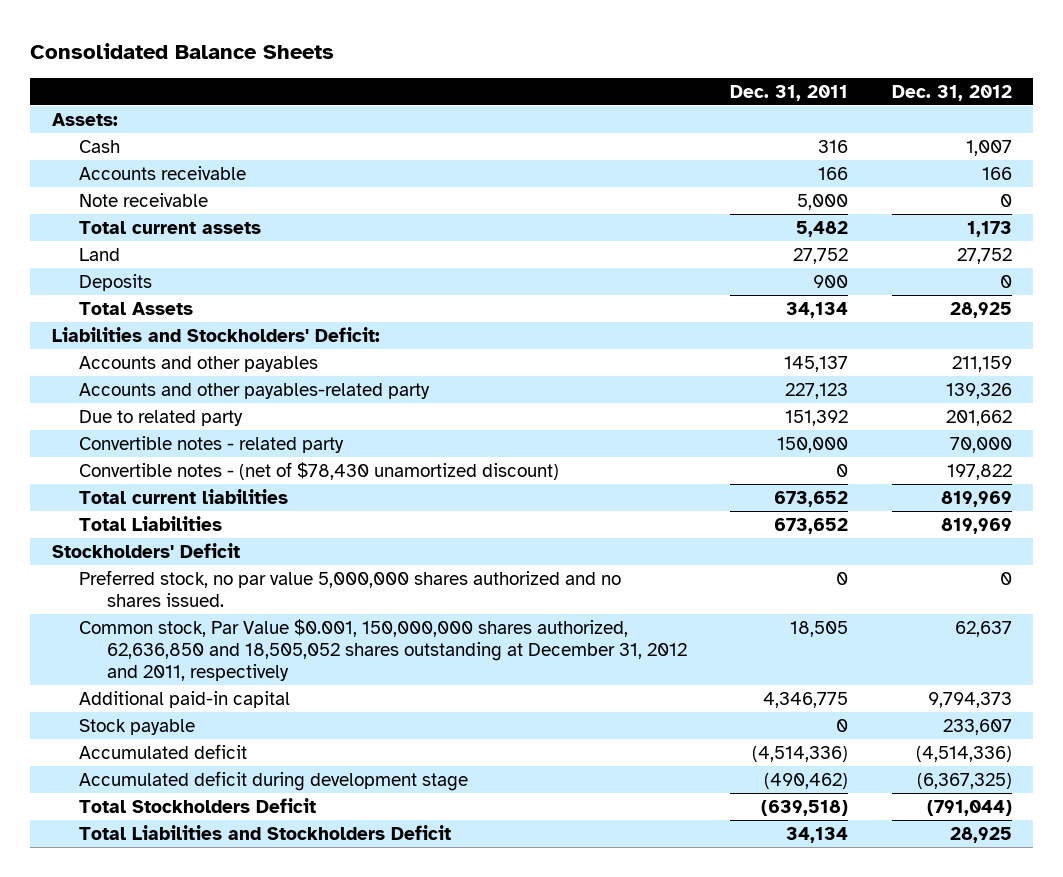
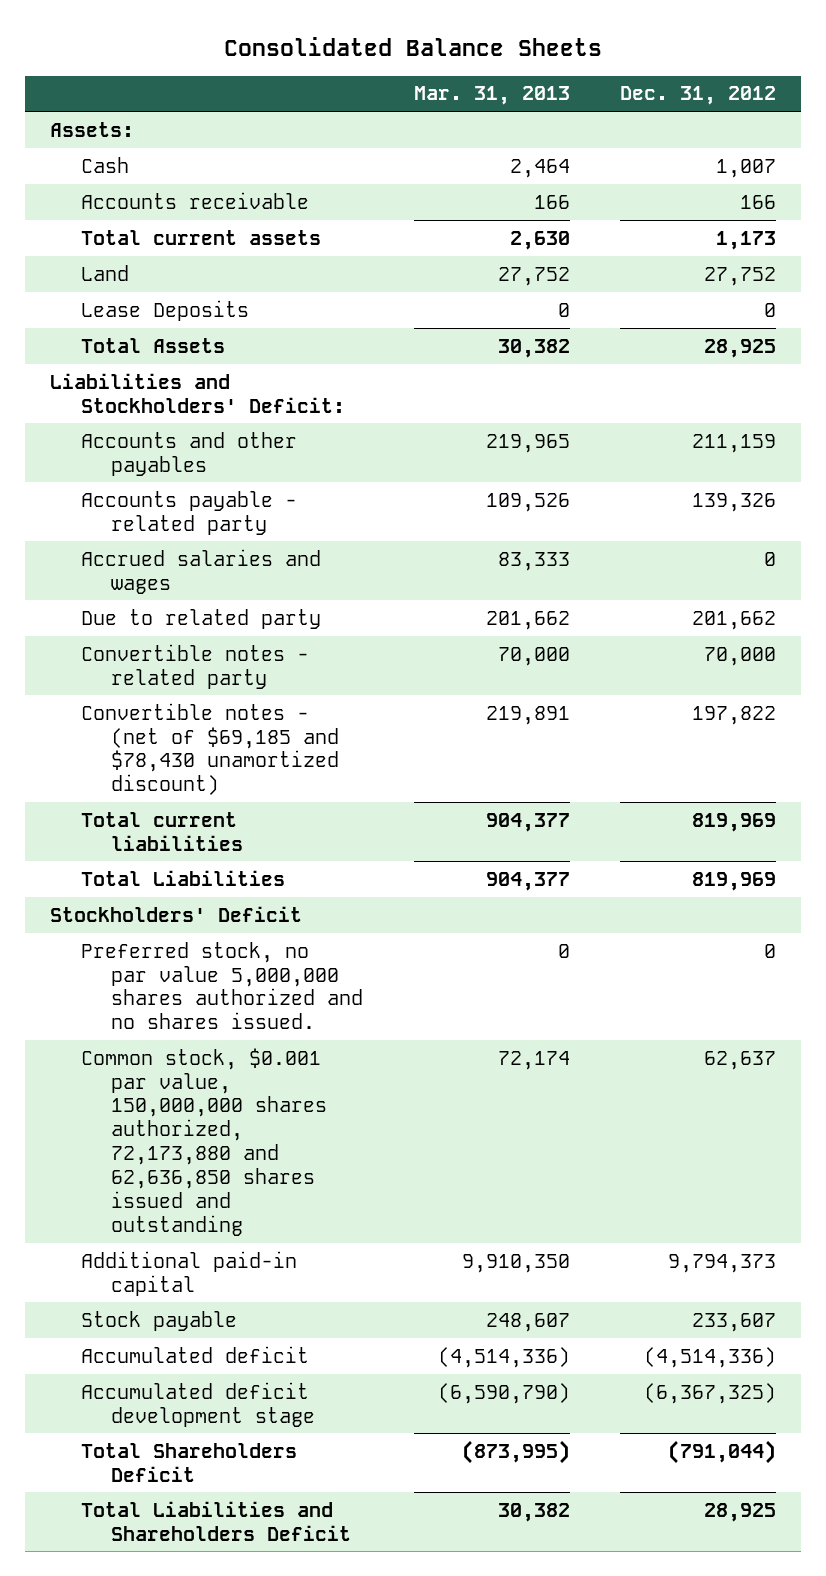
[730,84,849,101] Dec. 31, 2011 -> none
none -> [413,86,570,106] Mar. 31, 2013
[79,192,209,207] Note receivable -> none
[79,273,153,291] Deposits -> [80,299,249,321] Lease Deposits
[79,382,431,399] Accounts and other payables-related party -> [80,490,297,535] Accounts payable - related party
none -> [80,548,321,594] Accrued salaries and wages
[79,461,560,480] Convertible notes - (net of $78,430 unamortized discount) -> [80,702,340,796] Convertible notes - (net of $69,185 and $78,430 unamortized discount)
[79,618,687,681] Common stock, Par Value $0.001, 150,000,000 shares authorized, 62,636,850 and 18,505,052 shares outstanding at December 31, 2012 and 2011, respectively -> [80,1047,328,1236] Common stock, $0.001 par value, 150,000,000 shares authorized, 72,173,880 and 62,636,850 shares issued and outstanding
[79,770,469,791] Accumulated deficit during development stage -> [80,1381,316,1427] Accumulated deficit development stage
[79,797,317,813] Total Stockholders Deficit -> [80,1442,297,1482] Total Shareholders Deficit
[79,824,452,840] Total Liabilities and Stockholders Deficit -> [80,1500,352,1541] Total Liabilities and Shareholders Deficit

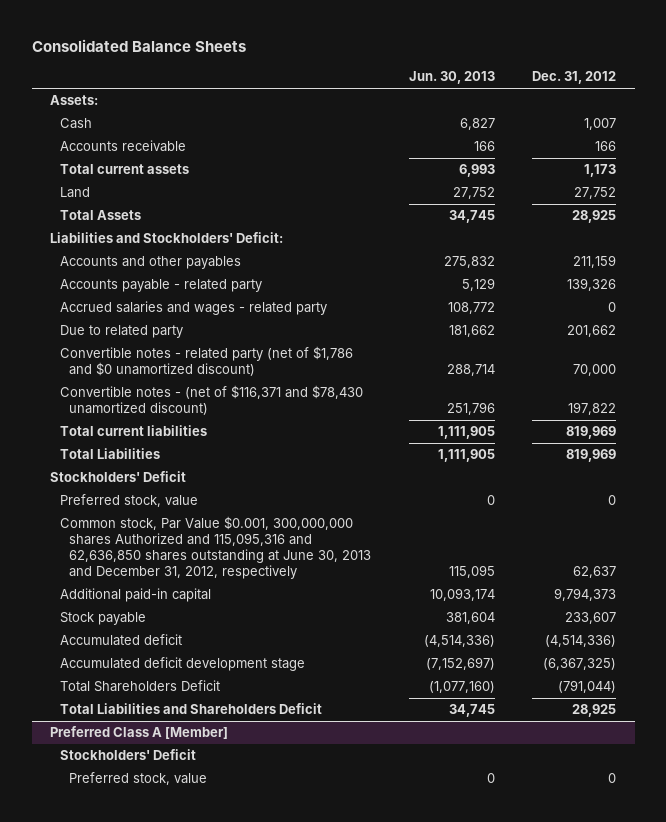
[413,86,570,106] Mar. 31, 2013 -> none
none -> [408,71,495,85] Jun. 30, 2013
[80,299,249,321] Lease Deposits -> none
[80,548,321,594] Accrued salaries and wages -> [59,301,327,316] Accrued salaries and wages - related party
[80,643,309,689] Convertible notes - related party -> none
none -> [59,346,353,377] Convertible notes - related party (net of $1,786 and $0 unamortized discount)
[80,702,340,796] Convertible notes - (net of $69,185 and $78,430 unamortized discount) -> [59,385,363,416] Convertible notes - (net of $116,371 and $78,430 unamortized discount)
[80,941,364,1030] Preferred stock, no par value 5,000,000 shares authorized and no shares issued. -> [59,494,198,508] Preferred stock, value
[80,1047,328,1236] Common stock, $0.001 par value, 150,000,000 shares authorized, 72,173,880 and 62,636,850 shares issued and outstanding -> [59,516,372,579] Common stock, Par Value $0.001, 300,000,000 shares Authorized and 115,095,316 and 62,636,850 shares outstanding at June 30, 2013 and December 31, 2012, respectively
none -> [50,726,229,740] Preferred Class A [Member]
none -> [59,749,196,761] Stockholders' Deficit
none -> [69,772,208,786] Preferred stock, value

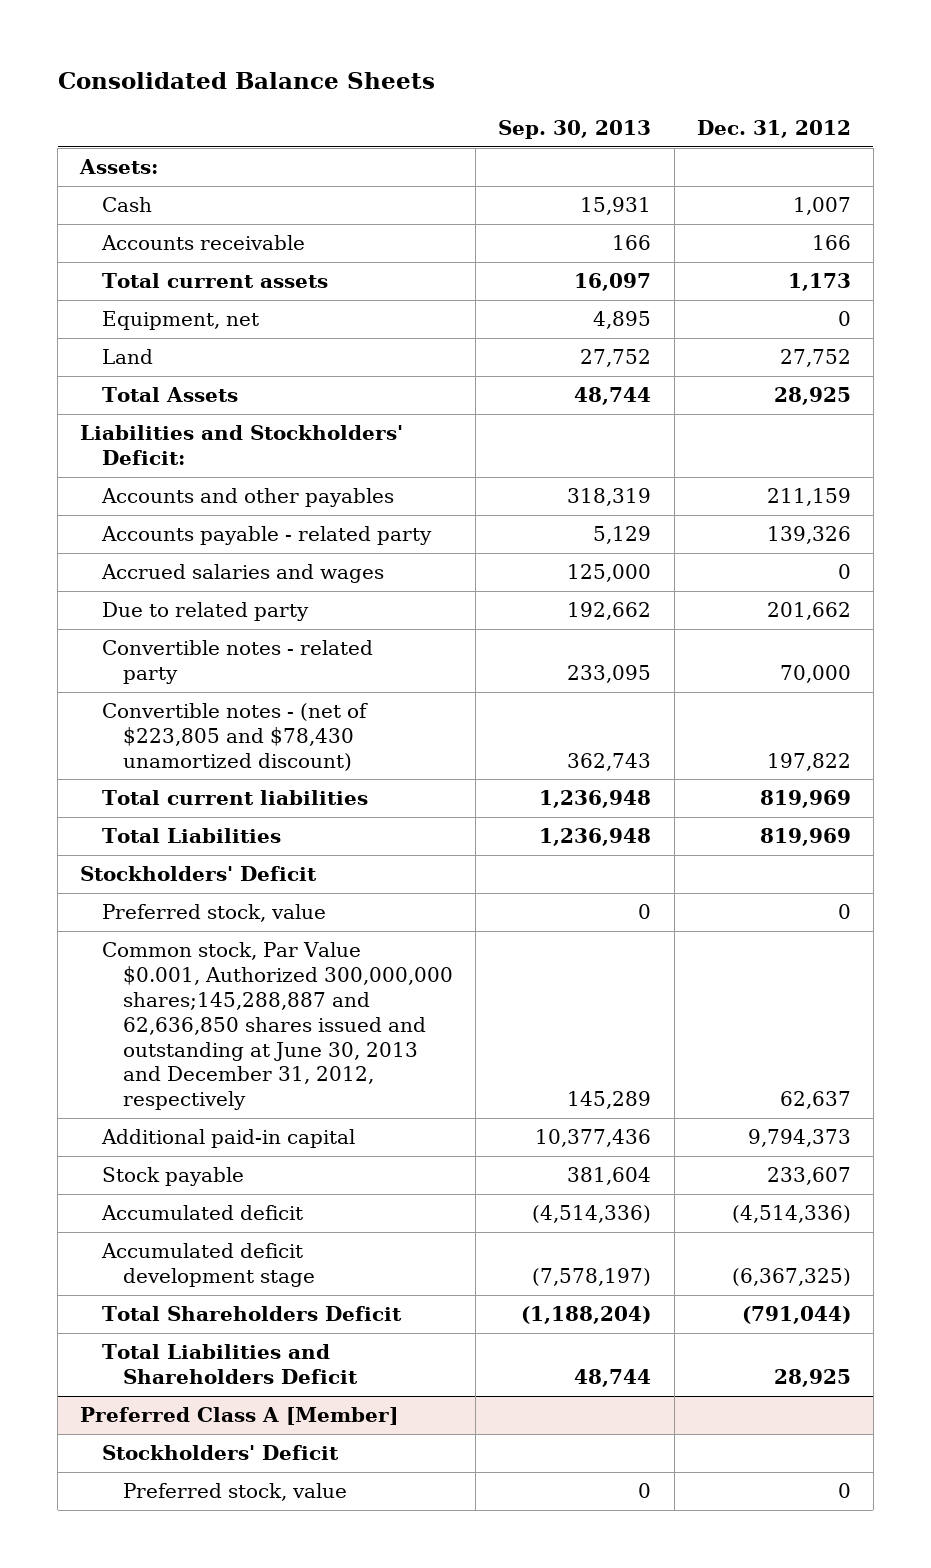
[408,71,495,85] Jun. 30, 2013 -> none
none -> [498,120,652,140] Sep. 30, 2013
none -> [101,311,259,331] Equipment, net
[59,301,327,316] Accrued salaries and wages - related party -> [100,564,384,584] Accrued salaries and wages
[59,346,353,377] Convertible notes - related party (net of $1,786 and $0 unamortized discount) -> [101,640,373,685] Convertible notes - related party
[59,385,363,416] Convertible notes - (net of $116,371 and $78,430 unamortized discount) -> [101,703,368,771] Convertible notes - (net of $223,805 and $78,430 unamortized discount)
[59,516,372,579] Common stock, Par Value $0.001, 300,000,000 shares Authorized and 115,095,316 and 62,636,850 shares outstanding at June 30, 2013 and December 31, 2012, respectively -> [101,942,454,1111] Common stock, Par Value $0.001, Authorized 300,000,000 shares;145,288,887 and 62,636,850 shares issued and outstanding at June 30, 2013 and December 31, 2012, respectively

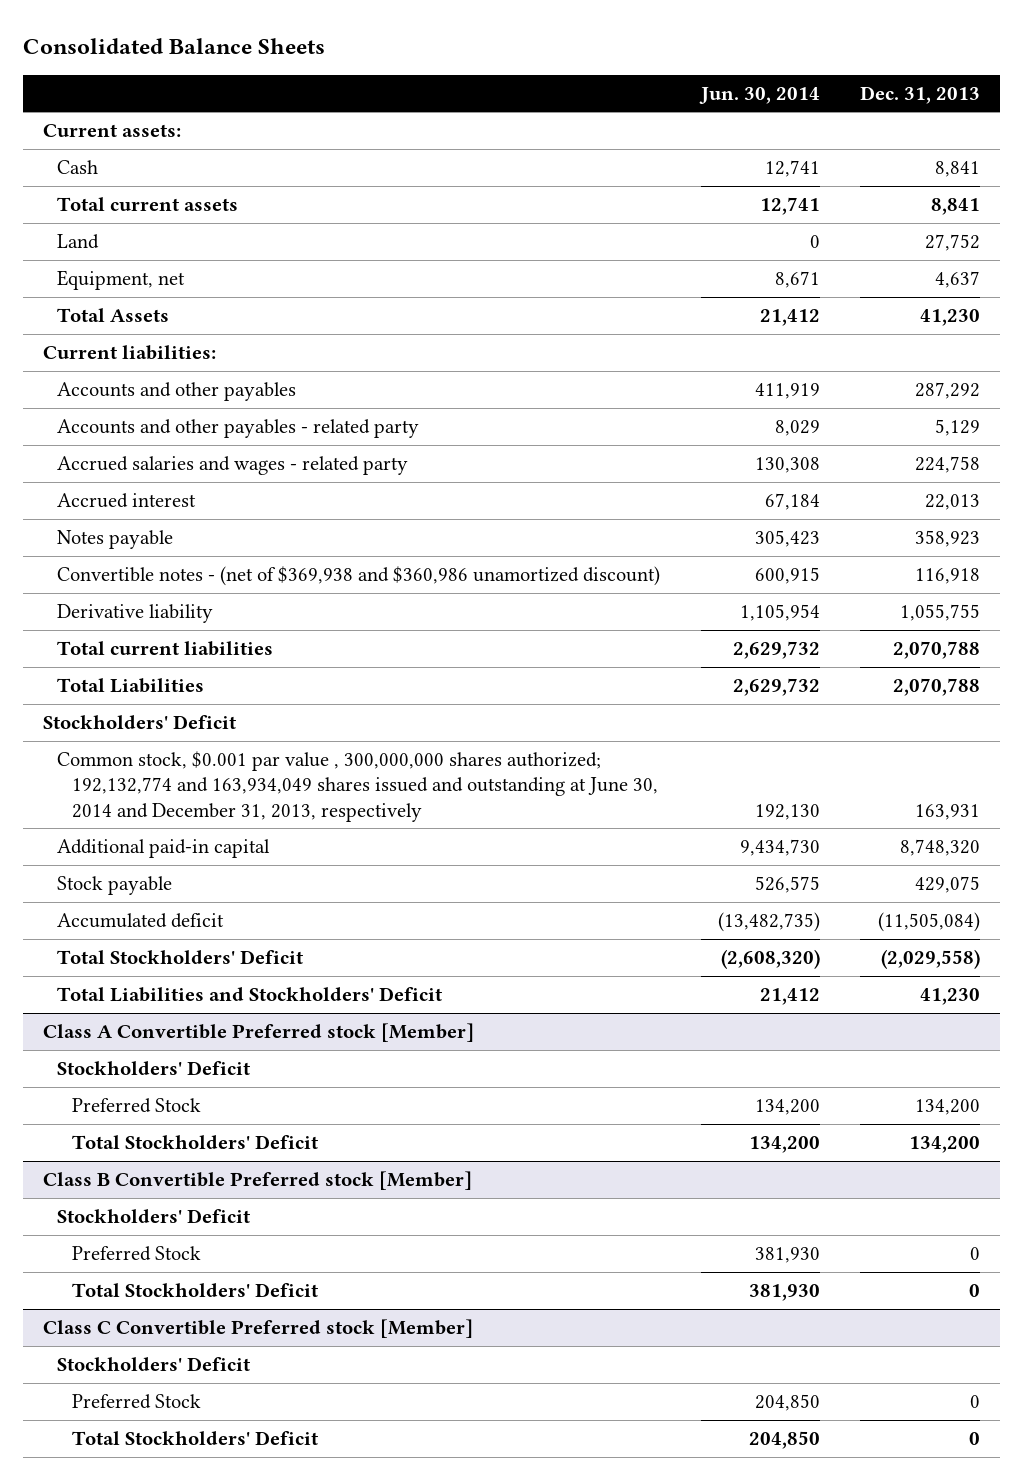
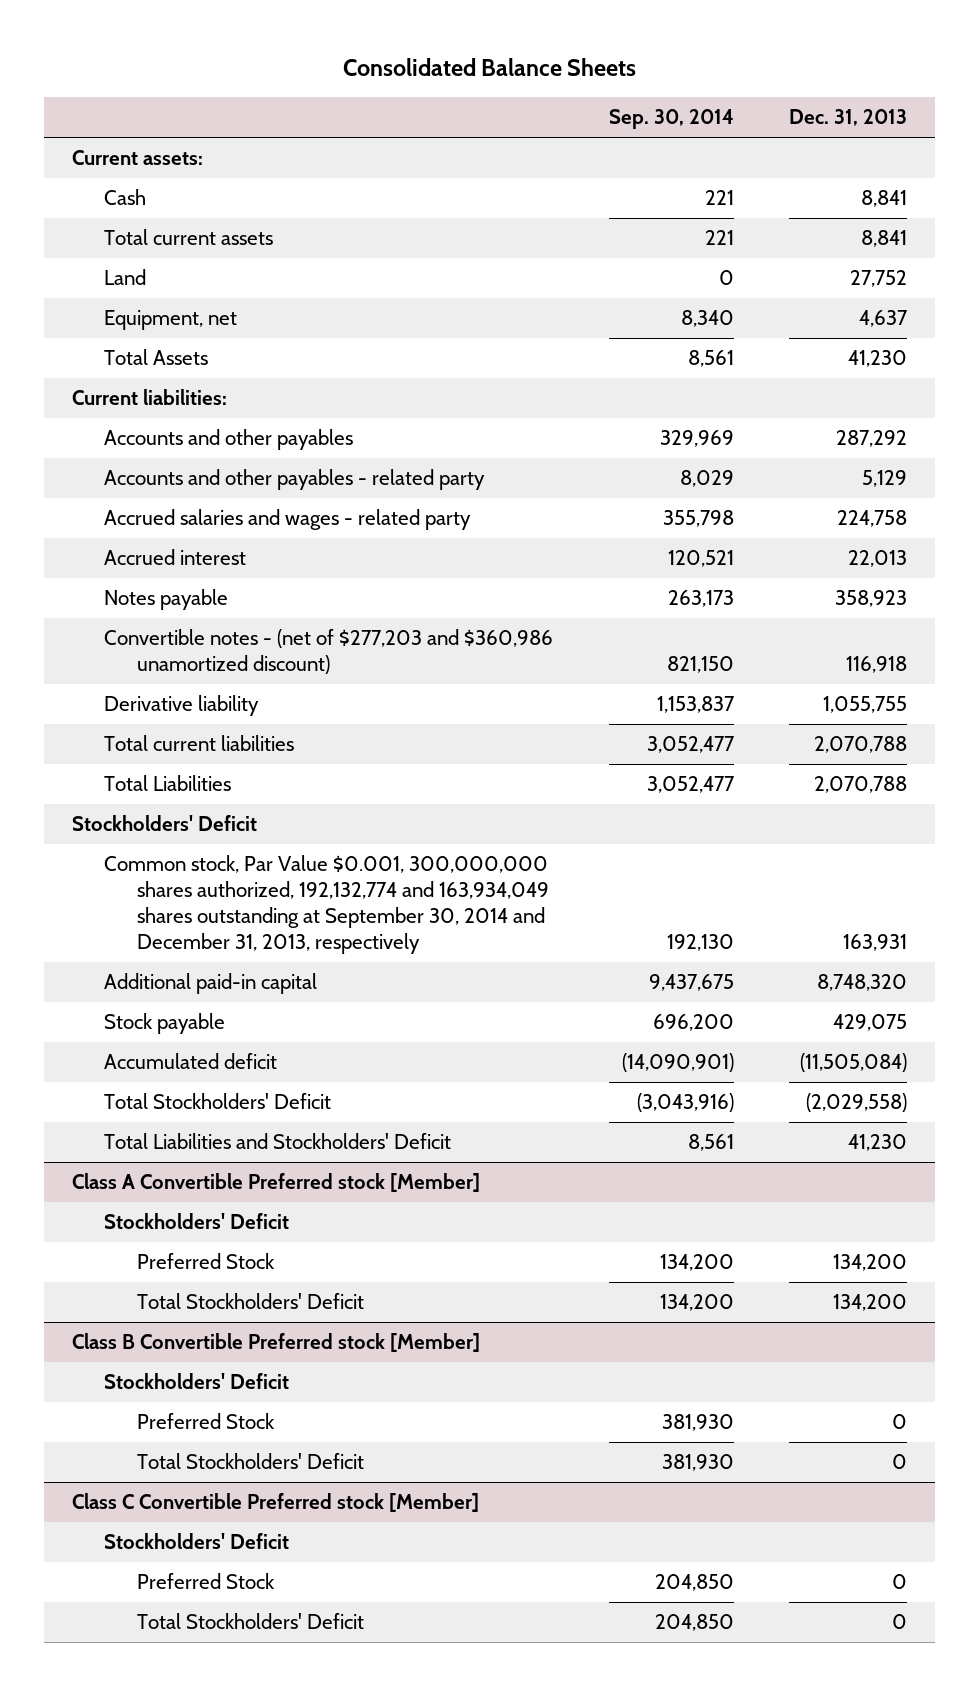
[698,86,820,104] Jun. 30, 2014 -> none
none -> [608,109,734,130] Sep. 30, 2014
[57,566,661,587] Convertible notes - (net of $369,938 and $360,986 unamortized discount) -> [104,629,554,675] Convertible notes - (net of $277,203 and $360,986 unamortized discount)
[57,751,658,822] Common stock, $0.001 par value , 300,000,000 shares authorized; 192,132,774 and 163,934,049 shares issued and outstanding at June 30, 2014 and December 31, 2013, respectively -> [104,855,549,954] Common stock, Par Value $0.001, 300,000,000 shares authorized, 192,132,774 and 163,934,049 shares outstanding at September 30, 2014 and December 31, 2013, respectively

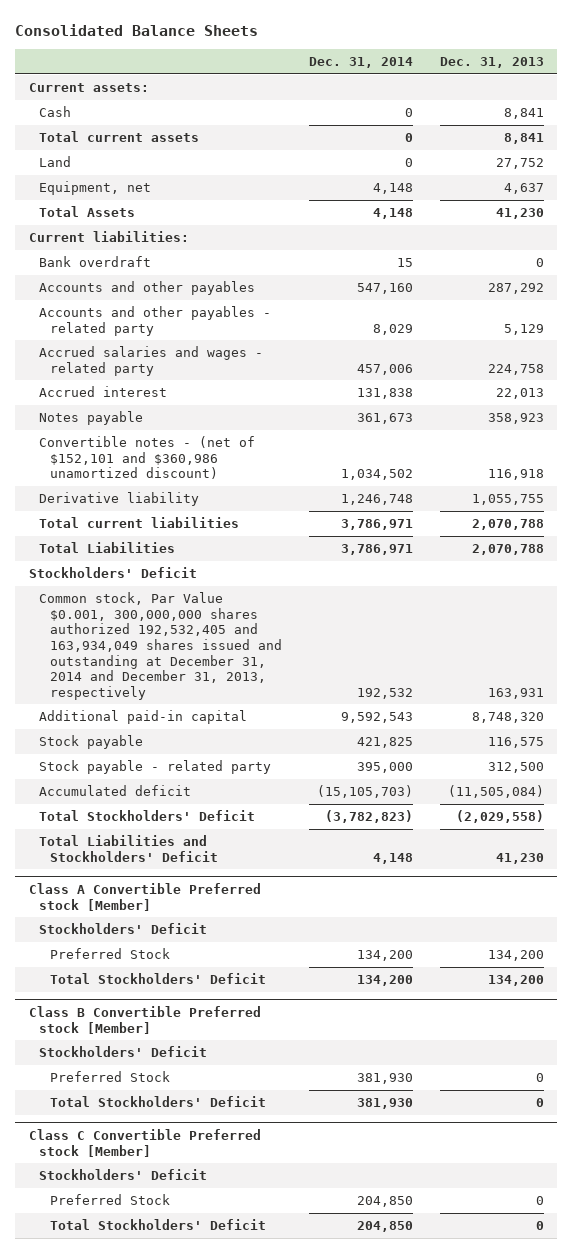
[608,109,734,130] Sep. 30, 2014 -> none
none -> [308,57,413,69] Dec. 31, 2014
none -> [39,256,152,268] Bank overdraft
[104,629,554,675] Convertible notes - (net of $277,203 and $360,986 unamortized discount) -> [39,436,256,480] Convertible notes - (net of $152,101 and $360,986 unamortized discount)
[104,855,549,954] Common stock, Par Value $0.001, 300,000,000 shares authorized, 192,132,774 and 163,934,049 shares outstanding at September 30, 2014 and December 31, 2013, respectively -> [39,592,283,700] Common stock, Par Value $0.001, 300,000,000 shares authorized 192,532,405 and 163,934,049 shares issued and outstanding at December 31, 2014 and December 31, 2013, respectively
[833,1014,908,1032] 429,075 -> [487,737,544,749] 116,575
none -> [39,760,272,775] Stock payable - related party

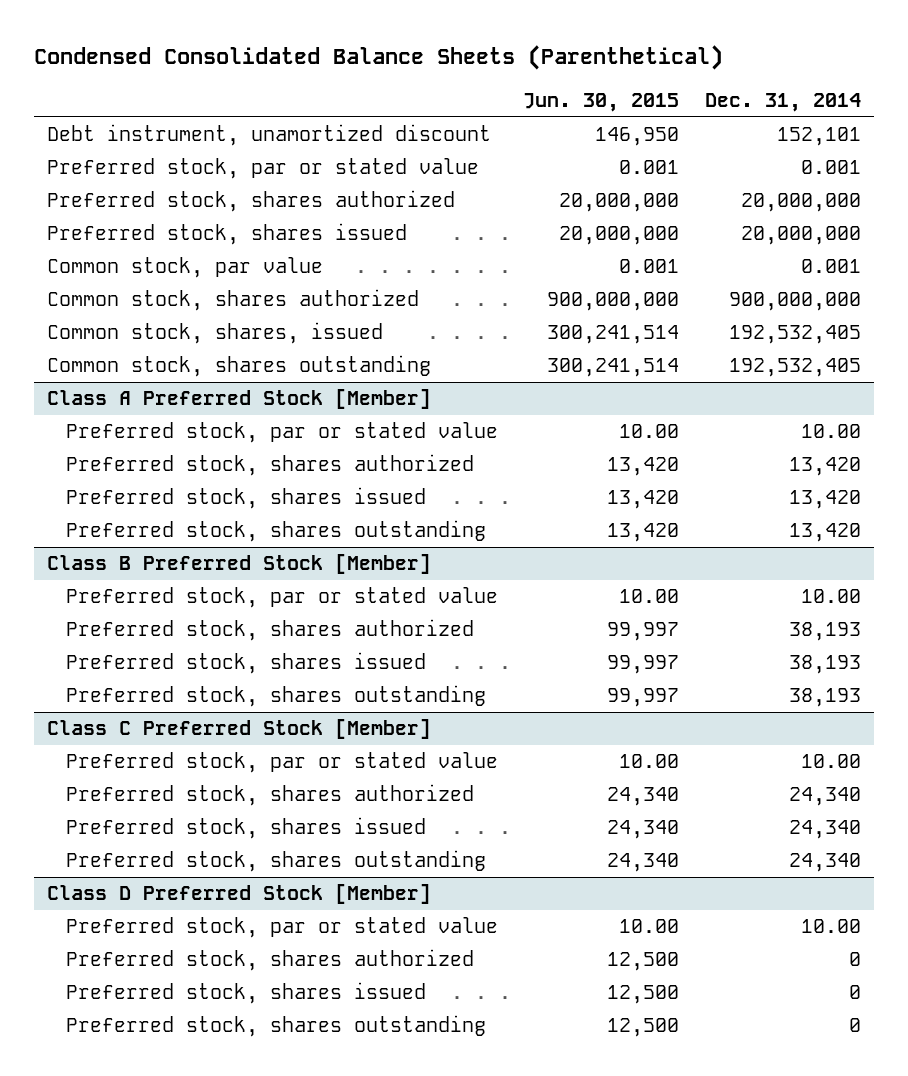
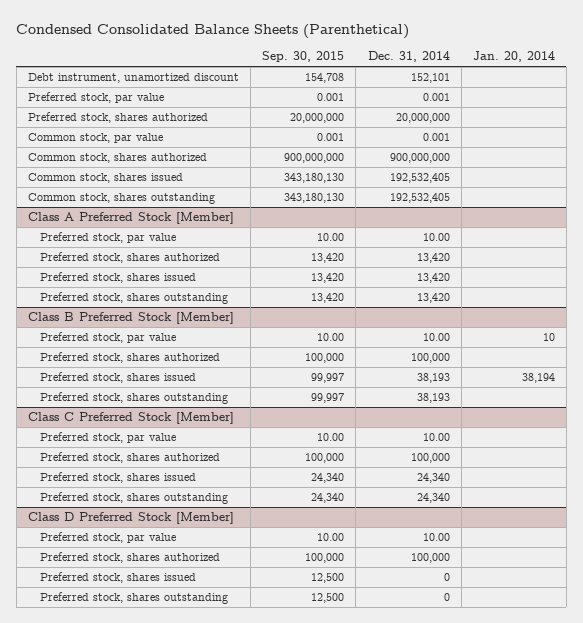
[523,92,680,112] Jun. 30, 2015 -> none
none -> [262,51,345,63] Sep. 30, 2015
none -> [472,51,555,63] Jan. 20, 2014
[46,158,479,180] Preferred stock, par or stated value -> [28,92,165,104] Preferred stock, par value
[46,223,407,246] Preferred stock, shares issued -> none
[46,322,383,345] Common stock, shares, issued -> [28,173,184,184] Common stock, shares issued
[65,422,498,444] Preferred stock, par or stated value -> [40,232,177,244] Preferred stock, par value
[65,587,498,609] Preferred stock, par or stated value -> [40,332,177,344] Preferred stock, par value
[788,622,861,642] 38,193 -> [410,353,450,364] 100,000
[65,752,498,774] Preferred stock, par or stated value -> [40,432,177,444] Preferred stock, par value
[788,787,861,807] 24,340 -> [410,453,450,464] 100,000
[65,917,498,939] Preferred stock, par or stated value -> [40,532,177,544] Preferred stock, par value
[848,952,861,967] 0 -> [410,553,450,564] 100,000

